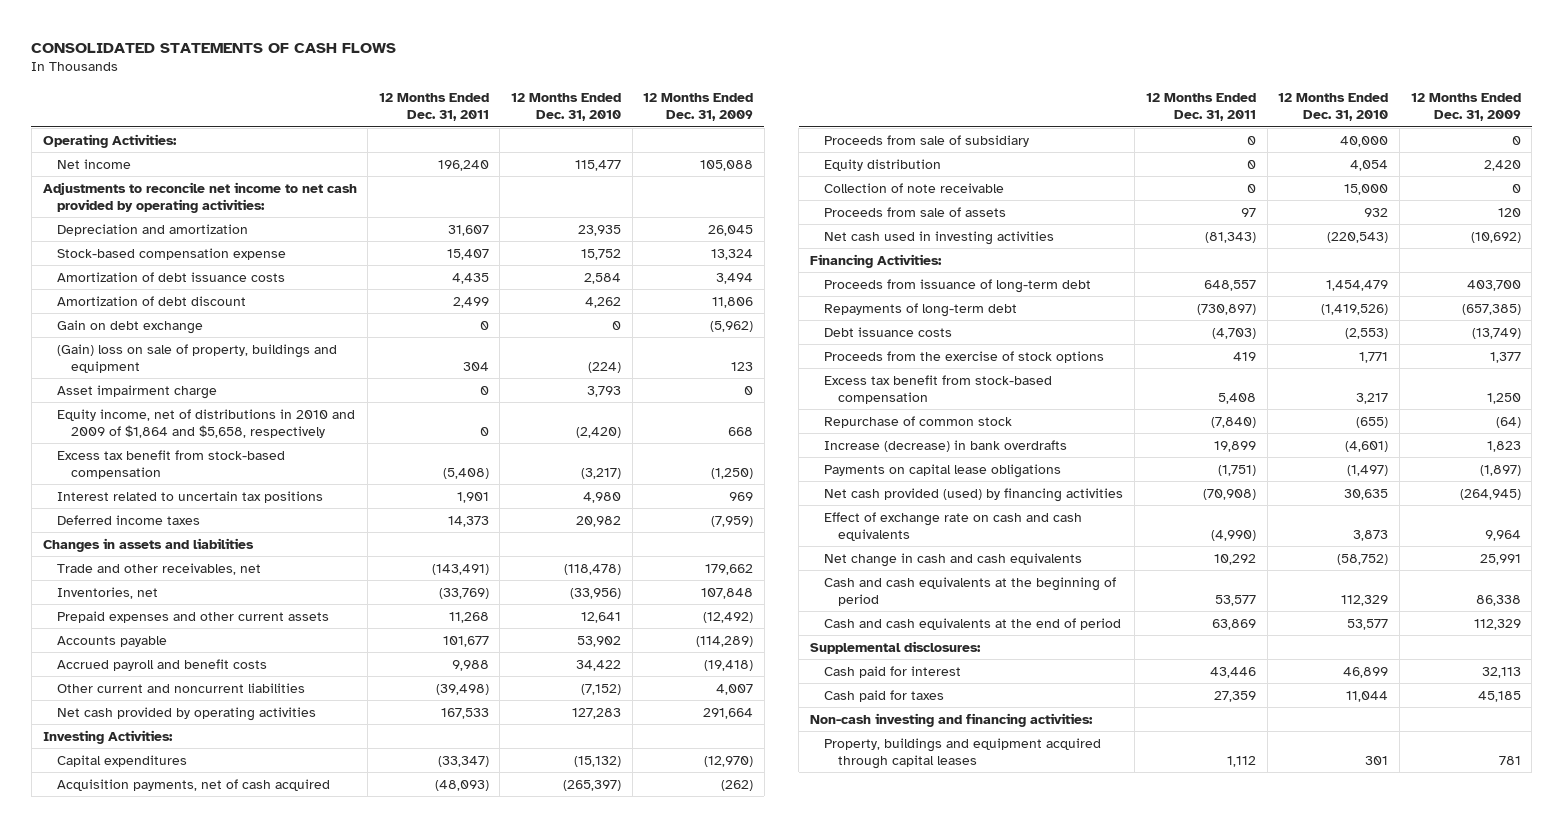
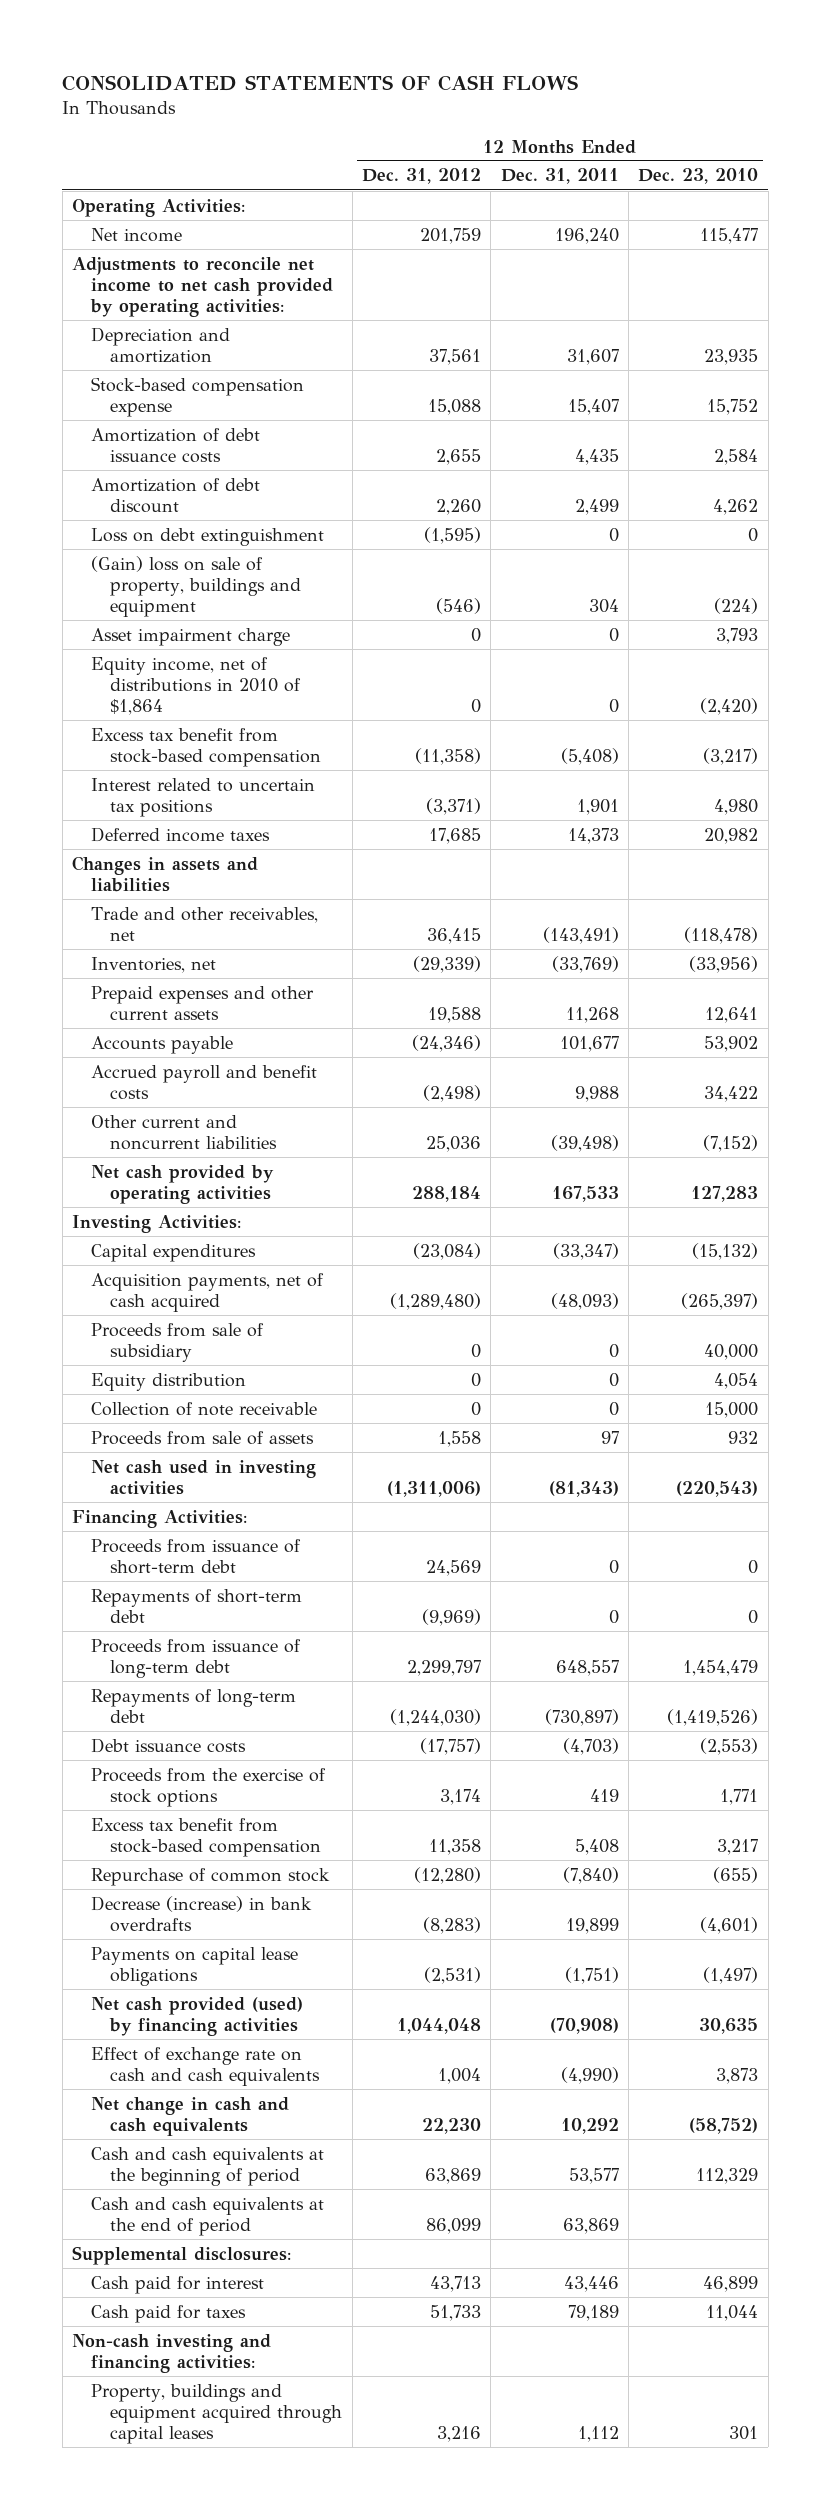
[511,92,622,122] 12 Months Ended Dec. 31, 2010 -> none
[643,92,754,122] 12 Months Ended Dec. 31, 2009 -> none
none -> [362,168,482,185] Dec. 31, 2012
none -> [638,168,759,185] Dec. 23, 2010
[56,319,203,334] Gain on debt exchange -> none
none -> [91,527,325,546] Loss on debt extinguishment
[56,408,355,439] Equity income, net of distributions in 2010 and 2009 of $1,864 and $5,658, respectively -> [91,656,302,716] Equity income, net of distributions in 2010 of $1,864
none -> [91,1538,302,1574] Proceeds from issuance of short-term debt
none -> [91,1588,303,1623] Repayments of short-term debt
[823,439,1067,452] Increase (decrease) in bank overdrafts -> [91,1895,313,1932] Decrease (increase) in bank overdrafts
[1214,690,1257,702] 27,359 -> [567,2304,619,2321] 79,189

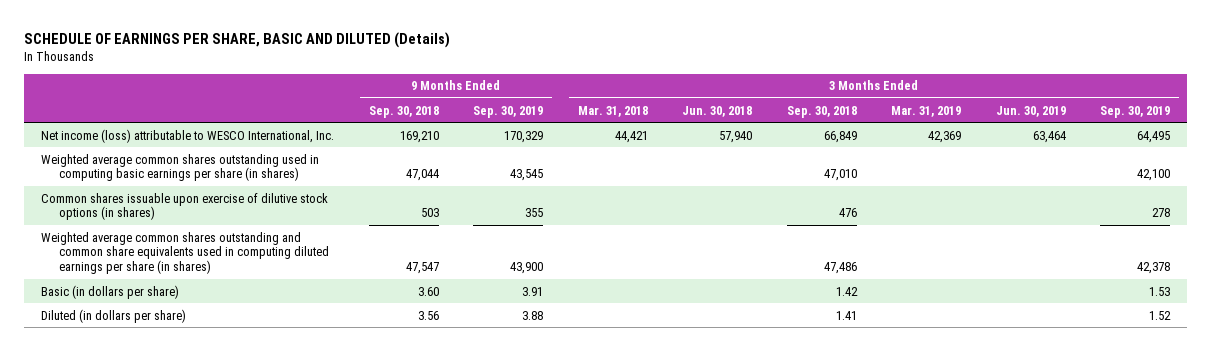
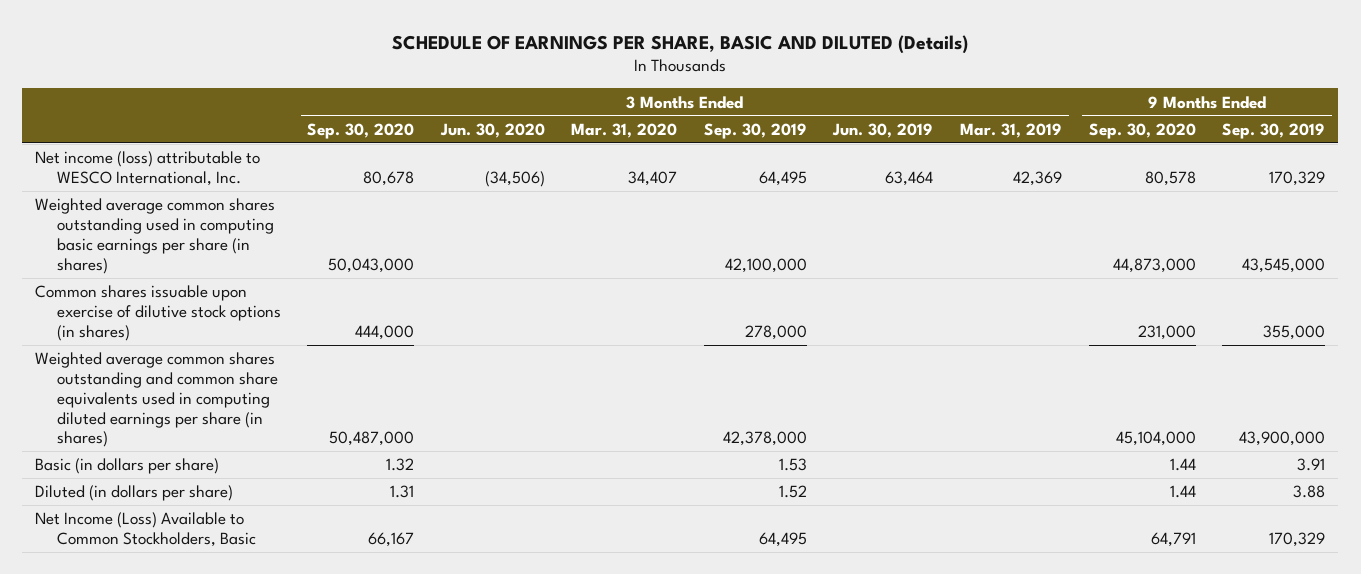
[368,105,439,118] Sep. 30, 2018 -> none
[577,105,648,117] Mar. 31, 2018 -> none
[682,105,753,117] Jun. 30, 2018 -> none
[786,105,857,118] Sep. 30, 2018 -> none
none -> [307,122,415,139] Sep. 30, 2020
none -> [439,122,545,138] Jun. 30, 2020
none -> [571,122,678,138] Mar. 31, 2020
none -> [1088,122,1196,139] Sep. 30, 2020
[510,169,544,182] 43,545 -> [1242,257,1326,273] 43,545,000
[1137,169,1171,182] 42,100 -> [724,257,807,273] 42,100,000
[525,208,544,218] 355 -> [1263,324,1326,340] 355,000
[1152,208,1171,218] 278 -> [744,324,807,340] 278,000
[510,262,544,275] 43,900 -> [1239,431,1326,447] 43,900,000
[1137,262,1171,275] 42,378 -> [722,431,807,447] 42,378,000
none -> [35,512,256,547] Net Income (Loss) Available to Common Stockholders, Basic

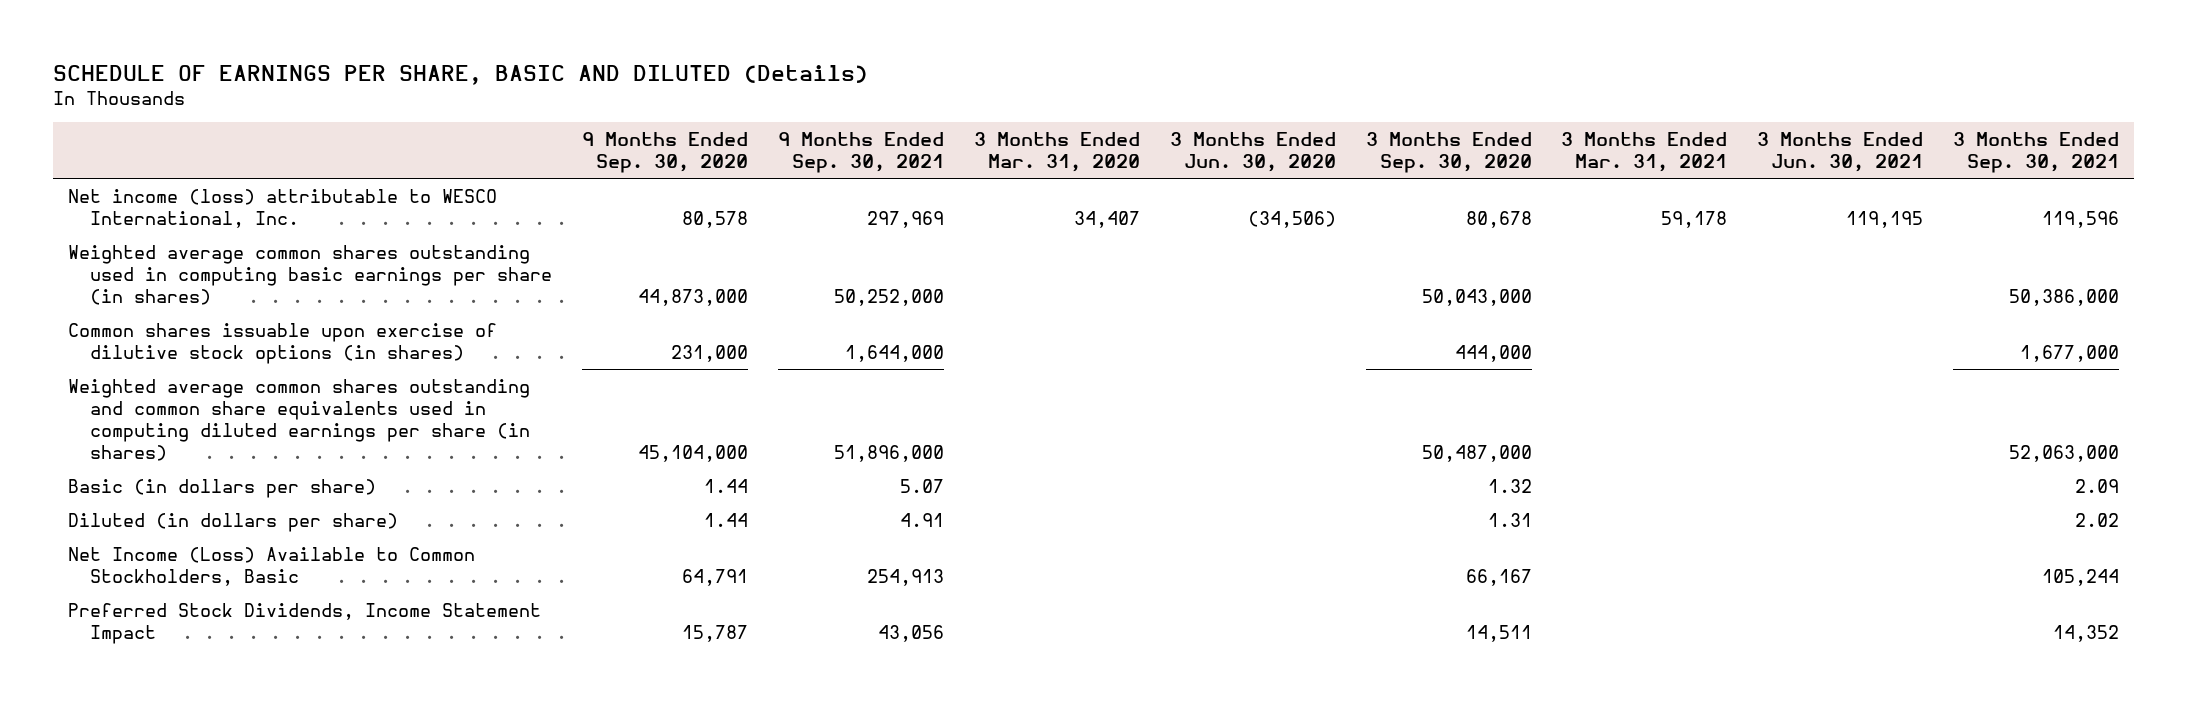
[703,122,807,139] Sep. 30, 2019 -> none
[832,122,934,138] Jun. 30, 2019 -> none
[960,122,1063,138] Mar. 31, 2019 -> none
[1222,122,1326,139] Sep. 30, 2019 -> none
none -> [778,132,945,174] 9 Months Ended Sep. 30, 2021
none -> [1561,132,1728,173] 3 Months Ended Mar. 31, 2021
none -> [1757,132,1924,173] 3 Months Ended Jun. 30, 2021
none -> [1953,132,2120,174] 3 Months Ended Sep. 30, 2021
none -> [67,602,541,644] Preferred Stock Dividends, Income Statement Impact

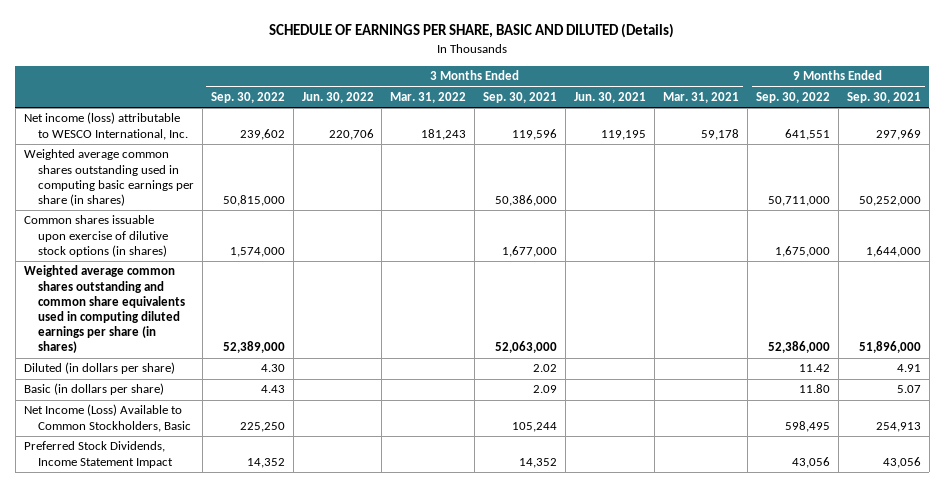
[582,132,749,174] 9 Months Ended Sep. 30, 2020 -> none
[973,132,1140,173] 3 Months Ended Mar. 31, 2020 -> none
[1169,132,1336,173] 3 Months Ended Jun. 30, 2020 -> none
[1365,132,1532,174] 3 Months Ended Sep. 30, 2020 -> none
none -> [210,92,285,104] Sep. 30, 2022
none -> [301,92,374,104] Jun. 30, 2022
none -> [390,92,467,104] Mar. 31, 2022
none -> [755,92,830,104] Sep. 30, 2022
[67,478,376,498] Basic (in dollars per share) -> [23,383,164,396] Basic (in dollars per share)

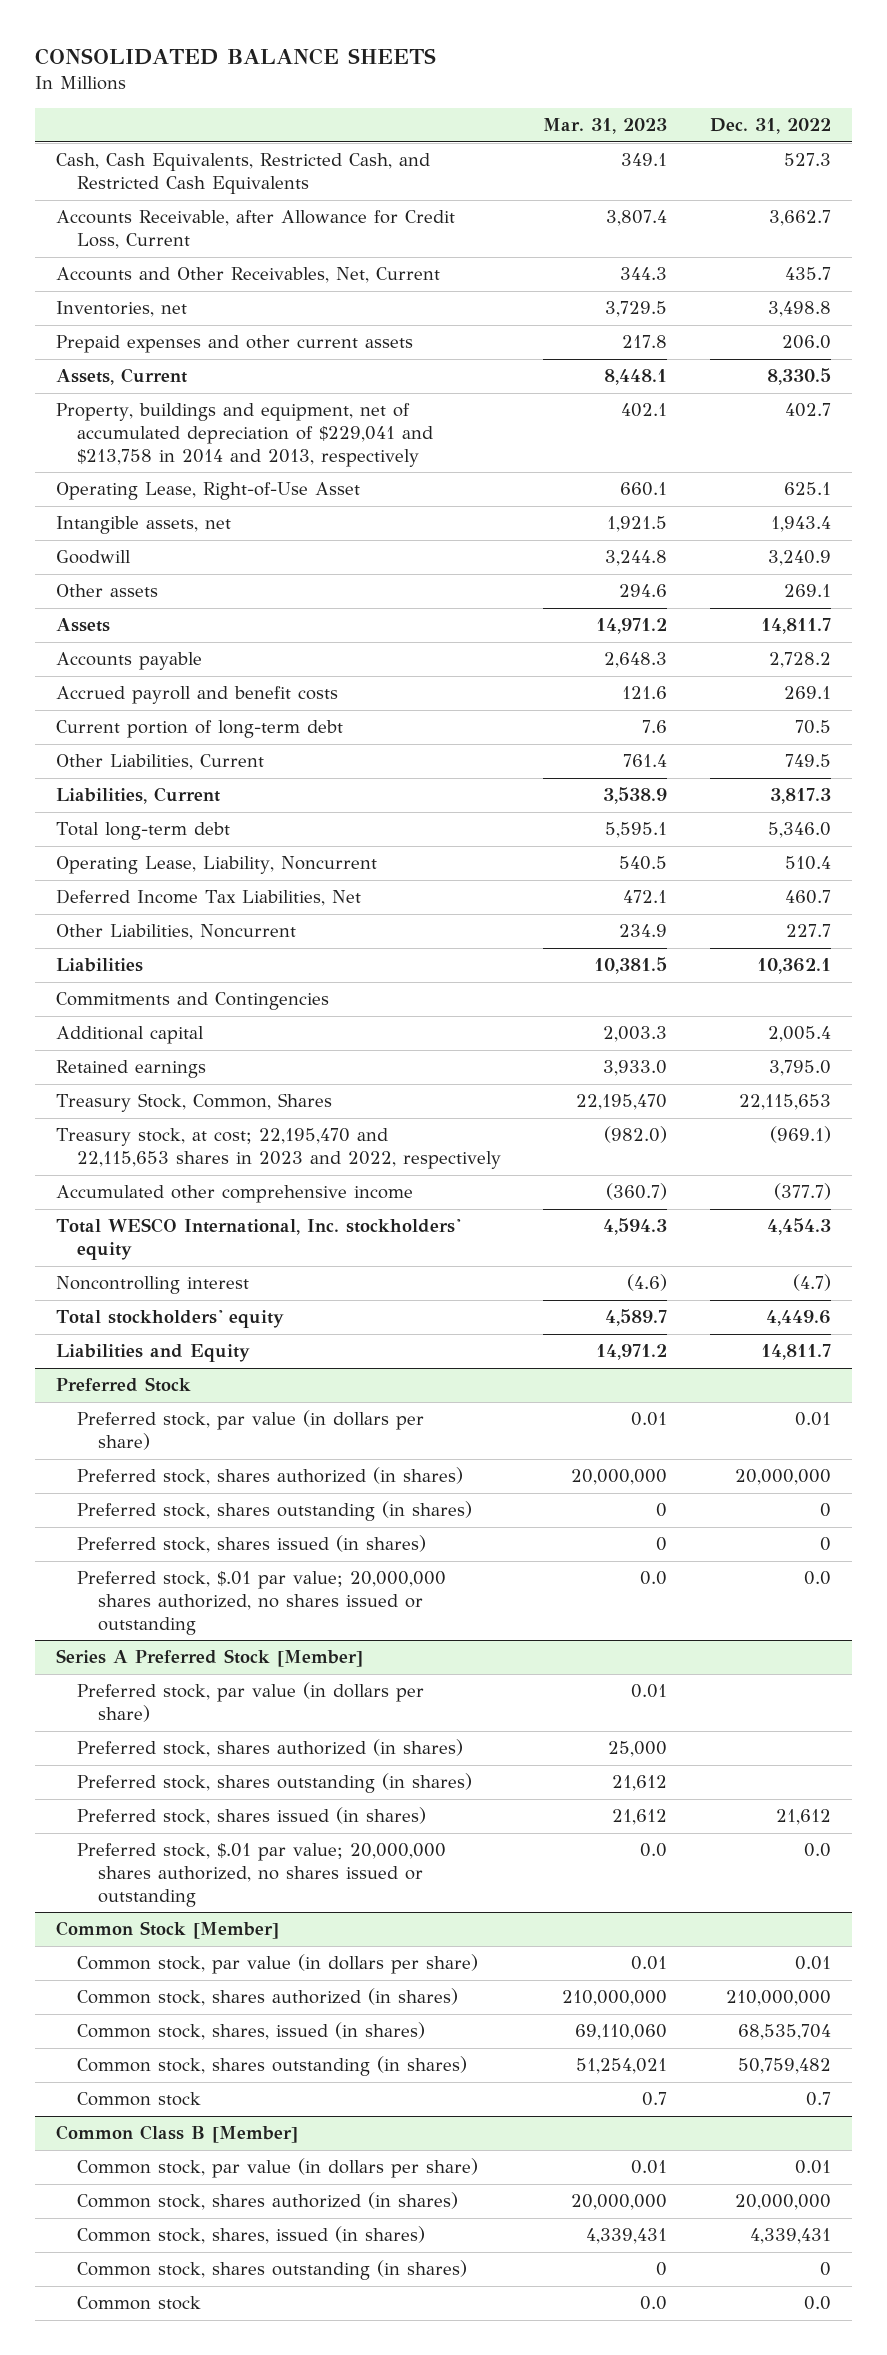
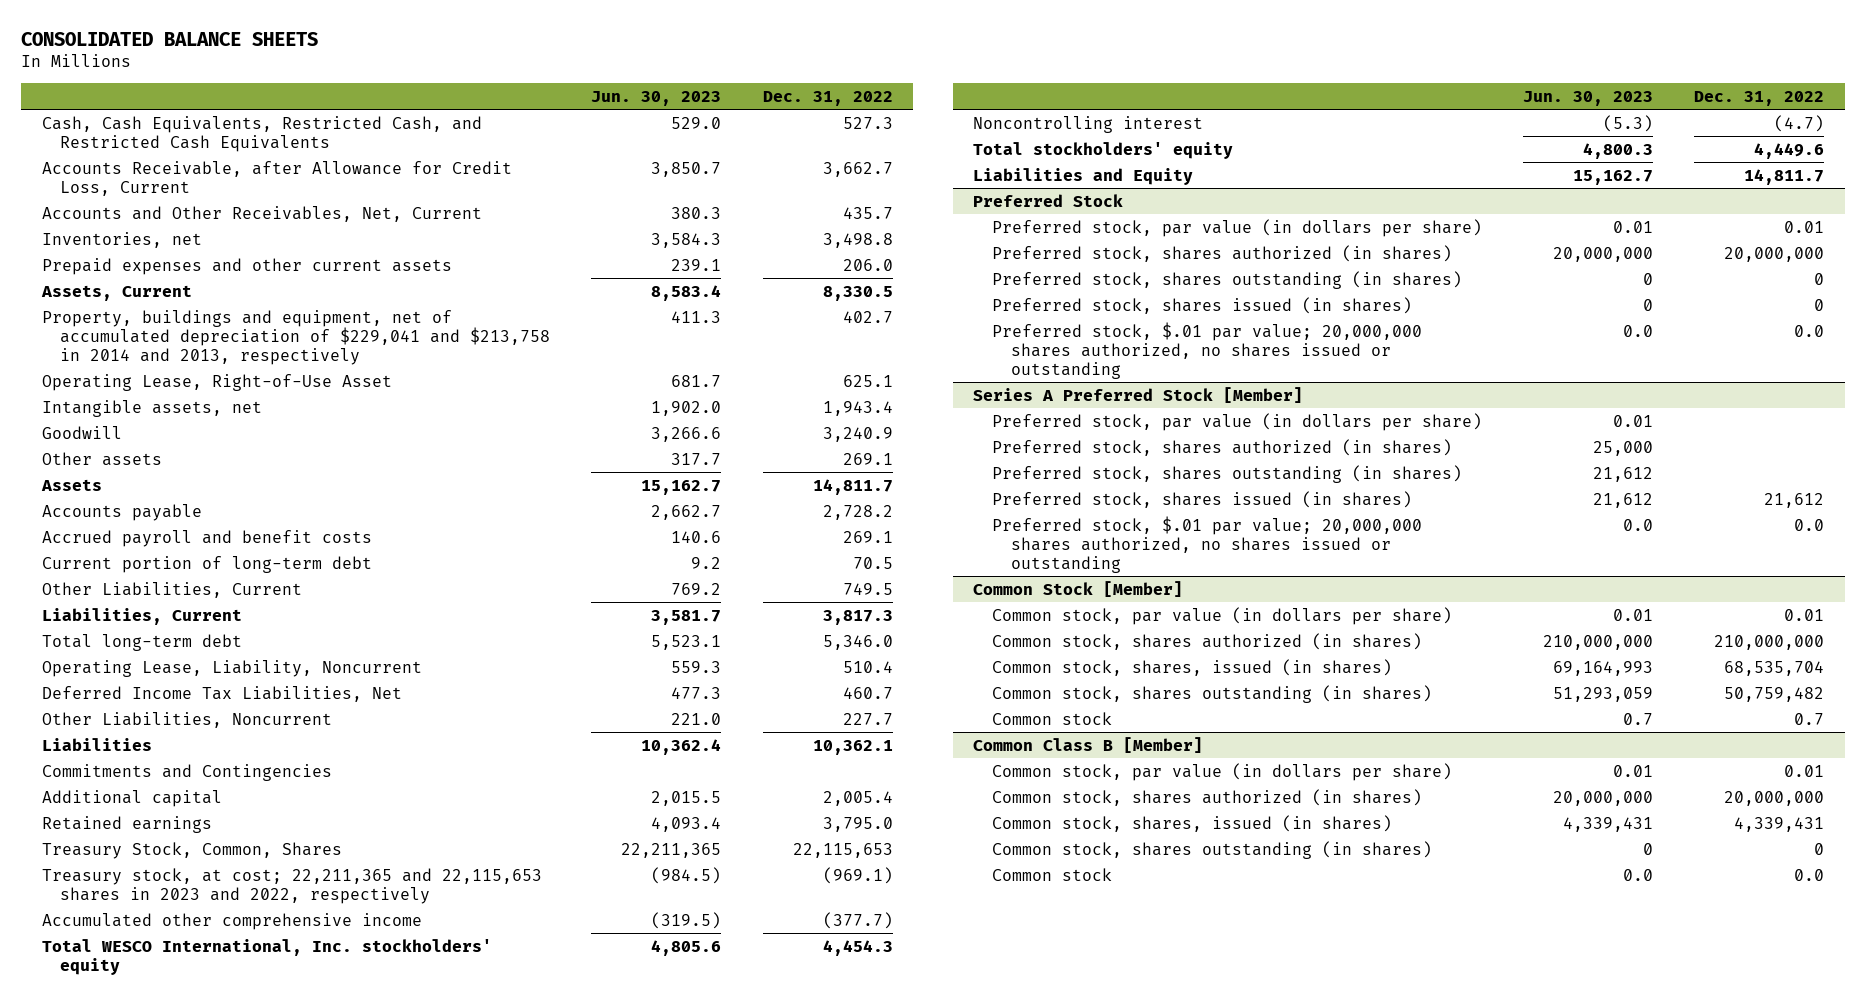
[543,118,668,135] Mar. 31, 2023 -> none
none -> [591,90,722,106] Jun. 30, 2023
[56,1128,501,1170] Treasury stock, at cost; 22,195,470 and 22,115,653 shares in 2023 and 2022, respectively -> [41,867,542,904] Treasury stock, at cost; 22,211,365 and 22,115,653 shares in 2023 and 2022, respectively

